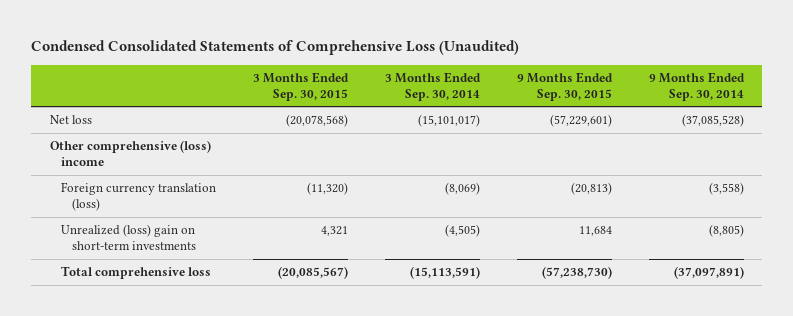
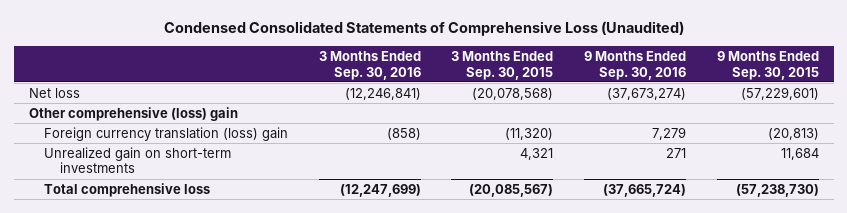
[384,71,481,101] 3 Months Ended Sep. 30, 2014 -> none
[648,71,745,101] 9 Months Ended Sep. 30, 2014 -> none
none -> [318,50,421,80] 3 Months Ended Sep. 30, 2016
none -> [584,50,687,80] 9 Months Ended Sep. 30, 2016
[49,140,211,167] Other comprehensive (loss) income -> [28,106,238,121] Other comprehensive (loss) gain
[61,182,217,212] Foreign currency translation (loss) -> [44,126,289,141] Foreign currency translation (loss) gain
[61,224,197,251] Unrealized (loss) gain on short-term investments -> [44,146,232,174] Unrealized gain on short-term investments

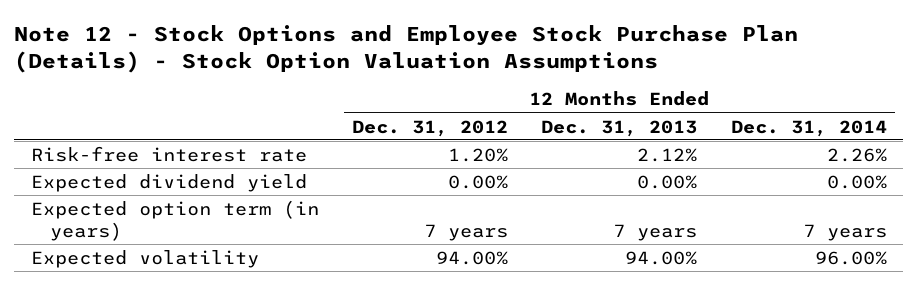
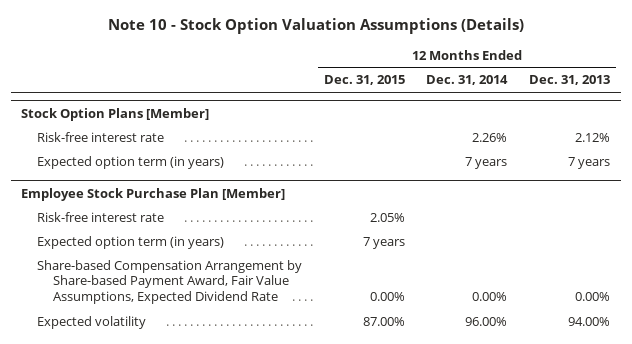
[14,25,799,74] Note 12 - Stock Options and Employee Stock Purchase Plan (Details) - Stock Option Valuation Assumptions -> [107,18,524,35] Note 10 - Stock Option Valuation Assumptions (Details)
[351,119,508,137] Dec. 31, 2012 -> none
none -> [323,75,405,86] Dec. 31, 2015
none -> [21,107,210,121] Stock Option Plans [Member]
[30,173,307,192] Expected dividend yield -> none
none -> [21,187,286,201] Employee Stock Purchase Plan [Member]
none -> [37,211,165,222] Risk-free interest rate
none -> [37,235,225,249] Expected option term (in years)
none -> [37,259,303,305] Share-based Compensation Arrangement by Share-based Payment Award, Fair Value Assumptions, Expected Dividend Rate

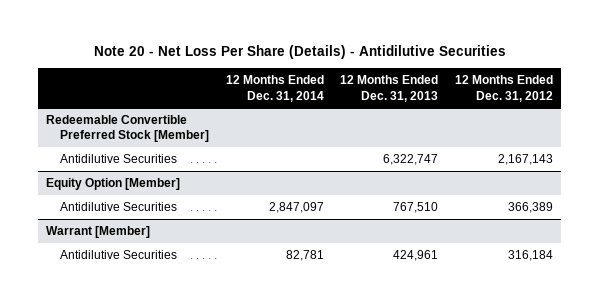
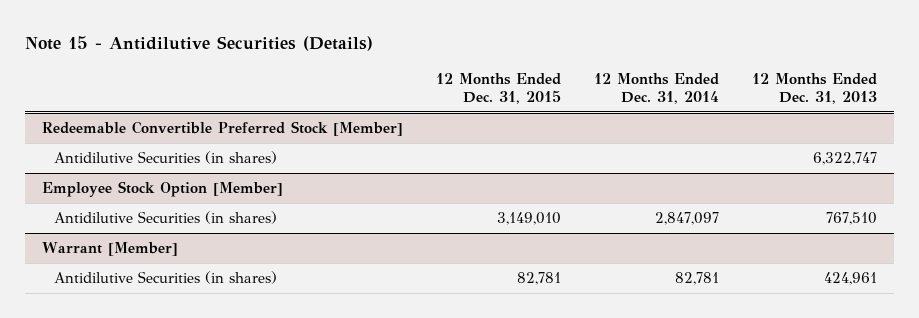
[93,45,506,60] Note 20 - Net Loss Per Share (Details) - Antidilutive Securities -> [25,35,374,51] Note 15 - Antidilutive Securities (Details)
[454,75,553,102] 12 Months Ended Dec. 31, 2012 -> none
none -> [436,72,562,105] 12 Months Ended Dec. 31, 2015
[46,177,181,190] Equity Option [Member] -> none
[59,153,177,163] Antidilutive Securities -> [54,151,278,165] Antidilutive Securities (in shares)
none -> [41,181,283,198] Employee Stock Option [Member]
[59,201,177,211] Antidilutive Securities -> [54,211,278,225] Antidilutive Securities (in shares)
[59,249,177,259] Antidilutive Securities -> [54,271,278,285] Antidilutive Securities (in shares)

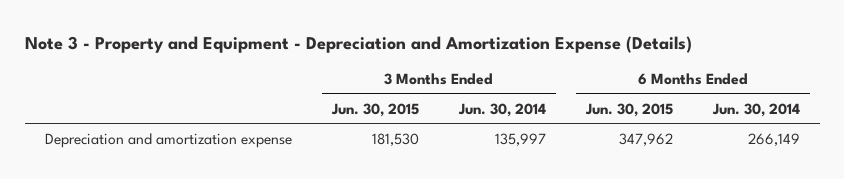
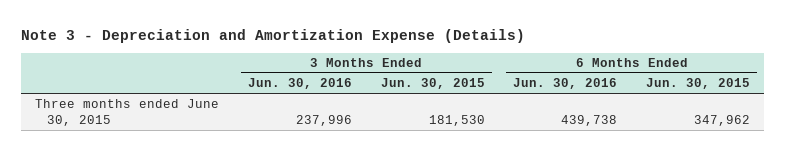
[24,35,692,53] Note 3 - Property and Equipment - Depreciation and Amortization Expense (Details) -> [20,29,525,44] Note 3 - Depreciation and Amortization Expense (Details)
[457,102,546,117] Jun. 30, 2014 -> none
[711,102,800,117] Jun. 30, 2014 -> none
none -> [248,78,353,90] Jun. 30, 2016
none -> [513,78,618,90] Jun. 30, 2016
[44,132,292,148] Depreciation and amortization expense -> [35,99,220,127] Three months ended June 30, 2015

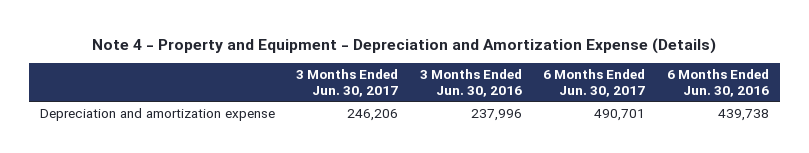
[20,29,525,44] Note 3 - Depreciation and Amortization Expense (Details) -> [92,37,717,54] Note 4 - Property and Equipment - Depreciation and Amortization Expense (Details)
[380,78,485,90] Jun. 30, 2015 -> none
[646,78,751,90] Jun. 30, 2015 -> none
none -> [296,68,399,98] 3 Months Ended Jun. 30, 2017
none -> [543,68,646,98] 6 Months Ended Jun. 30, 2017
[35,99,220,127] Three months ended June 30, 2015 -> [39,107,275,121] Depreciation and amortization expense

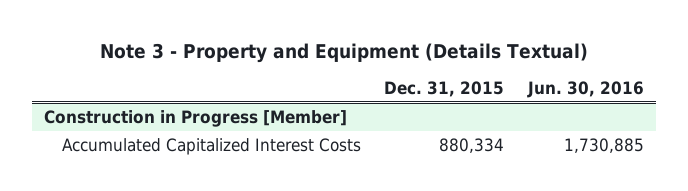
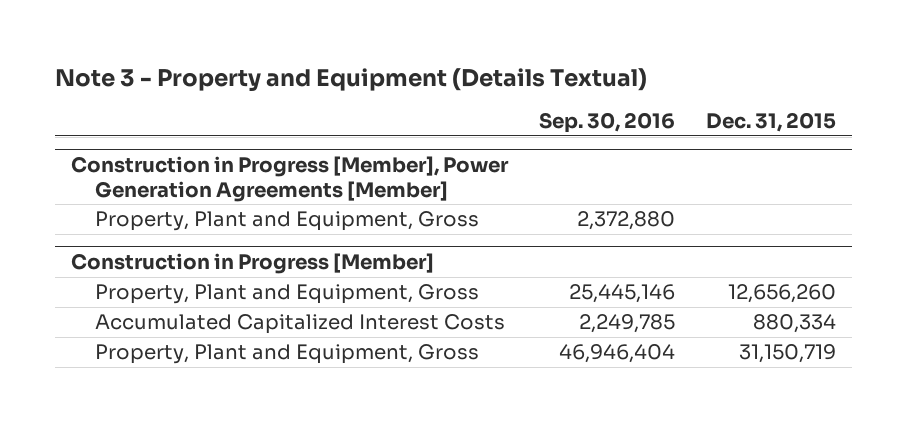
[526,81,644,99] Jun. 30, 2016 -> none
none -> [539,111,676,133] Sep. 30, 2016
none -> [70,155,509,202] Construction in Progress [Member], Power Generation Agreements [Member]
none -> [95,211,480,232] Property, Plant and Equipment, Gross
none -> [95,284,480,305] Property, Plant and Equipment, Gross
none -> [95,344,480,365] Property, Plant and Equipment, Gross

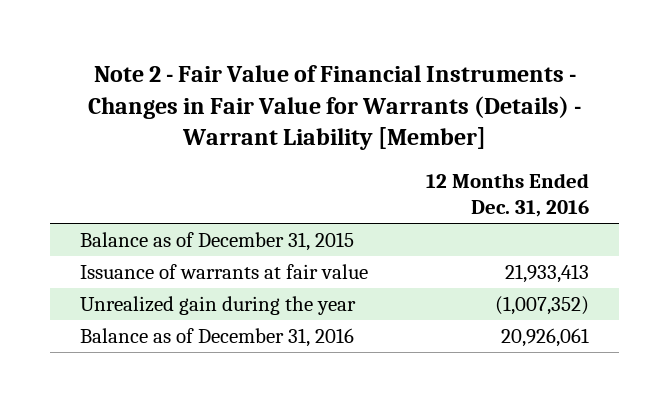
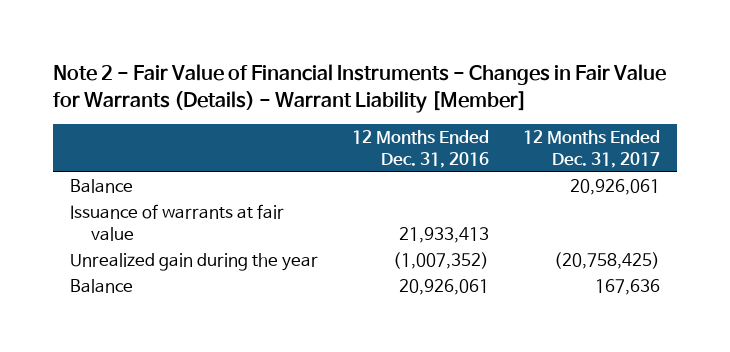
none -> [522,130,660,169] 12 Months Ended Dec. 31, 2017
[79,231,354,251] Balance as of December 31, 2015 -> [70,179,134,194] Balance
[79,327,354,347] Balance as of December 31, 2016 -> [70,279,134,294] Balance

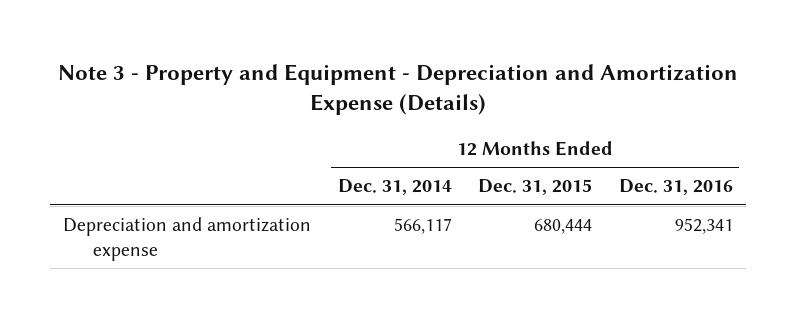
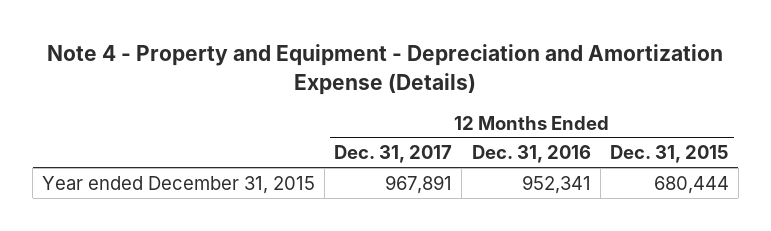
[57,63,738,116] Note 3 - Property and Equipment - Depreciation and Amortization Expense (Details) -> [47,44,724,95] Note 4 - Property and Equipment - Depreciation and Amortization Expense (Details)
[337,179,452,196] Dec. 31, 2014 -> none
none -> [334,145,453,164] Dec. 31, 2017
[62,217,311,261] Depreciation and amortization expense -> [42,175,316,194] Year ended December 31, 2015

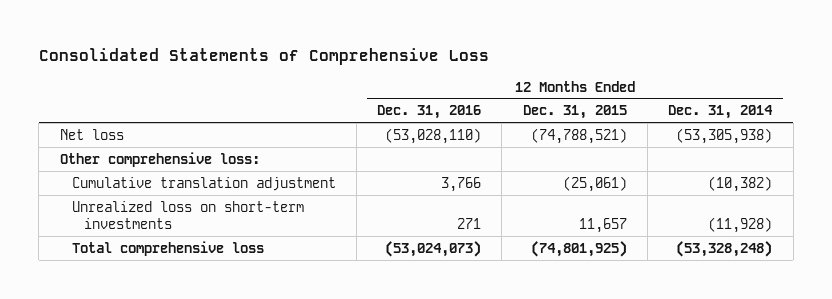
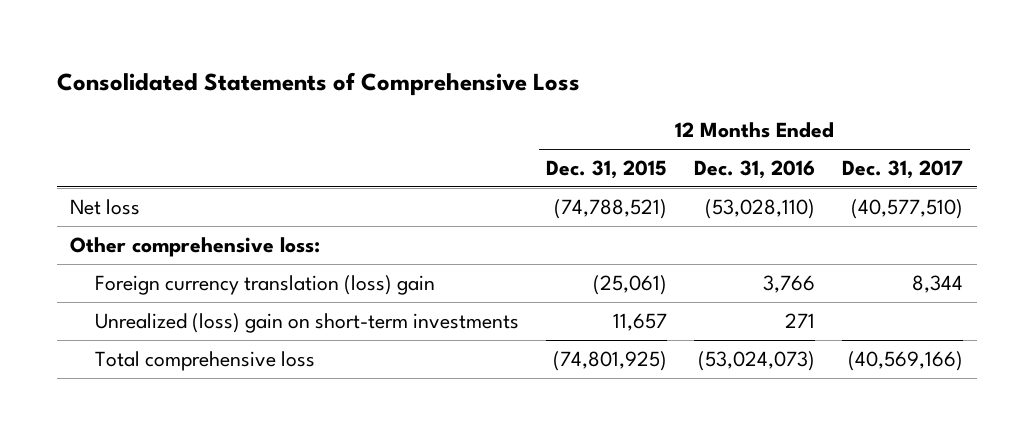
[668,105,774,120] Dec. 31, 2014 -> none
none -> [842,160,964,180] Dec. 31, 2017
[71,176,336,191] Cumulative translation adjustment -> [95,274,436,295] Foreign currency translation (loss) gain
[71,200,304,229] Unrealized loss on short-term investments -> [95,312,520,333] Unrealized (loss) gain on short-term investments

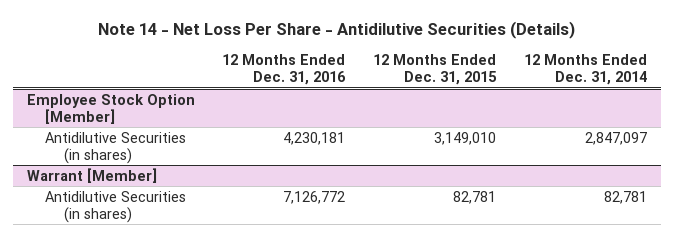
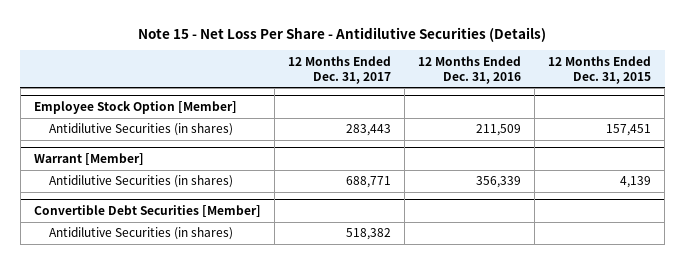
[97,21,575,40] Note 14 - Net Loss Per Share - Antidilutive Securities (Details) -> [138,26,547,42] Note 15 - Net Loss Per Share - Antidilutive Securities (Details)
[523,54,647,86] 12 Months Ended Dec. 31, 2014 -> none
none -> [287,55,391,84] 12 Months Ended Dec. 31, 2017
[283,131,346,145] 4,230,181 -> [475,124,521,137] 211,509
[434,131,497,145] 3,149,010 -> [606,124,652,137] 157,451
[283,190,346,204] 7,126,772 -> [475,176,521,189] 356,339
[453,190,497,204] 82,781 -> [620,176,652,189] 4,139
none -> [33,204,261,217] Convertible Debt Securities [Member]
none -> [49,227,234,241] Antidilutive Securities (in shares)

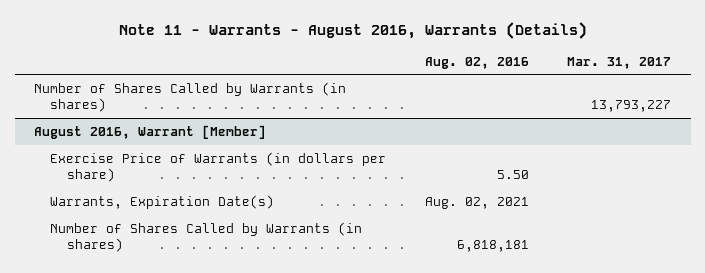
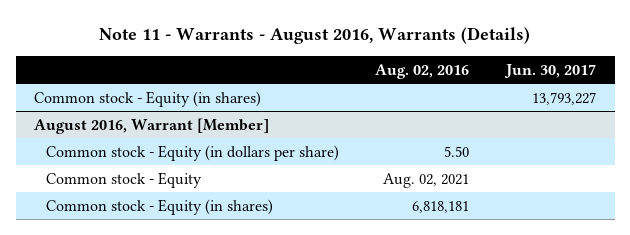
[567,56,672,69] Mar. 31, 2017 -> none
none -> [504,63,597,78] Jun. 30, 2017
[33,81,346,113] Number of Shares Called by Warrants (in shares) -> [33,90,261,107] Common stock - Equity (in shares)
[50,151,387,183] Exercise Price of Warrants (in dollars per share) -> [45,144,339,161] Common stock - Equity (in dollars per share)
[50,194,275,209] Warrants, Expiration Date(s) -> [45,171,202,188] Common stock - Equity
[50,221,363,253] Number of Shares Called by Warrants (in shares) -> [45,198,273,215] Common stock - Equity (in shares)

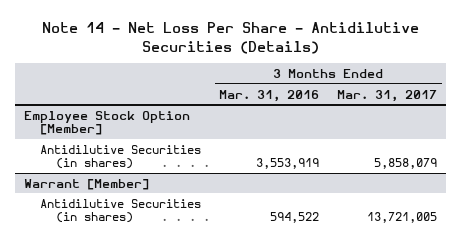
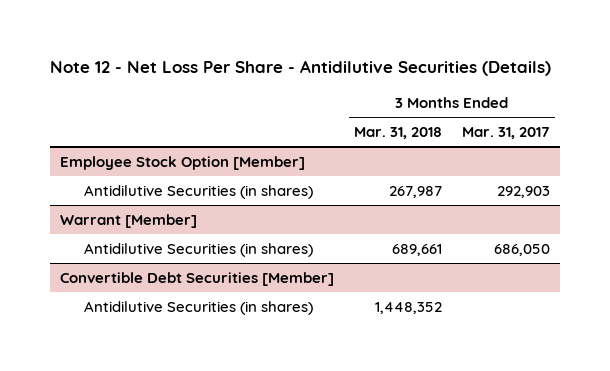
[41,22,419,54] Note 14 - Net Loss Per Share - Antidilutive Securities (Details) -> [49,60,551,77] Note 12 - Net Loss Per Share - Antidilutive Securities (Details)
[219,89,320,102] Mar. 31, 2016 -> none
none -> [354,127,443,140] Mar. 31, 2018
[374,158,438,170] 5,858,079 -> [497,185,551,198] 292,903
[367,212,438,224] 13,721,005 -> [494,243,551,256] 686,050
none -> [59,271,334,286] Convertible Debt Securities [Member]
none -> [83,300,313,315] Antidilutive Securities (in shares)

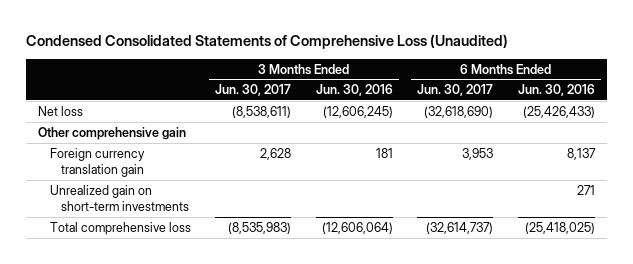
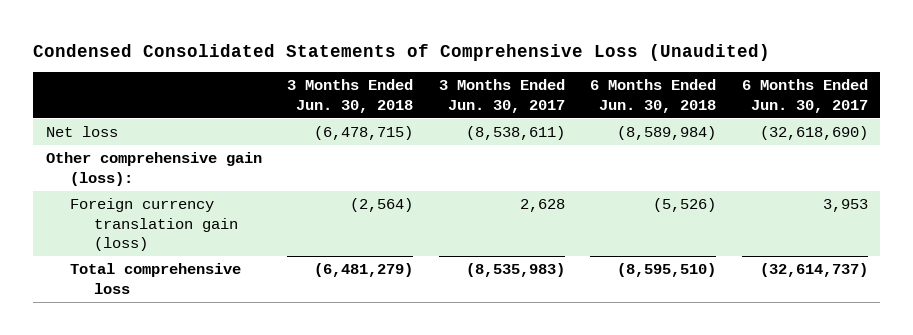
[315,84,393,97] Jun. 30, 2016 -> none
[517,84,595,97] Jun. 30, 2016 -> none
none -> [287,79,414,113] 3 Months Ended Jun. 30, 2018
none -> [590,79,717,113] 6 Months Ended Jun. 30, 2018
[49,184,189,212] Unrealized gain on short-term investments -> none
[38,126,187,140] Other comprehensive gain -> [45,152,262,186] Other comprehensive gain (loss):
[49,147,145,178] Foreign currency translation gain -> [69,198,239,252] Foreign currency translation gain (loss)

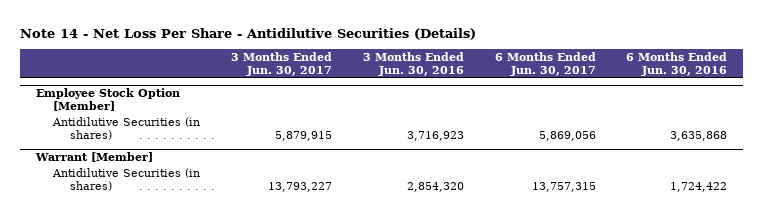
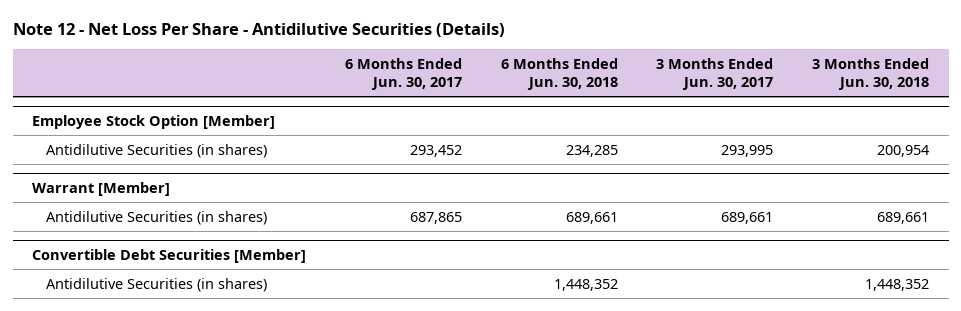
[20,27,477,40] Note 14 - Net Loss Per Share - Antidilutive Securities (Details) -> [12,22,505,37] Note 12 - Net Loss Per Share - Antidilutive Securities (Details)
[362,51,464,76] 3 Months Ended Jun. 30, 2016 -> none
[626,51,728,76] 6 Months Ended Jun. 30, 2016 -> none
none -> [500,57,618,90] 6 Months Ended Jun. 30, 2018
none -> [812,57,930,90] 3 Months Ended Jun. 30, 2018
[274,130,332,141] 5,879,915 -> [721,144,774,157] 293,995
[538,130,596,141] 5,869,056 -> [409,144,462,157] 293,452
[267,181,332,192] 13,793,227 -> [721,211,774,224] 689,661
[531,181,596,192] 13,757,315 -> [409,211,462,224] 687,865
none -> [31,248,306,263] Convertible Debt Securities [Member]
none -> [45,277,267,292] Antidilutive Securities (in shares)

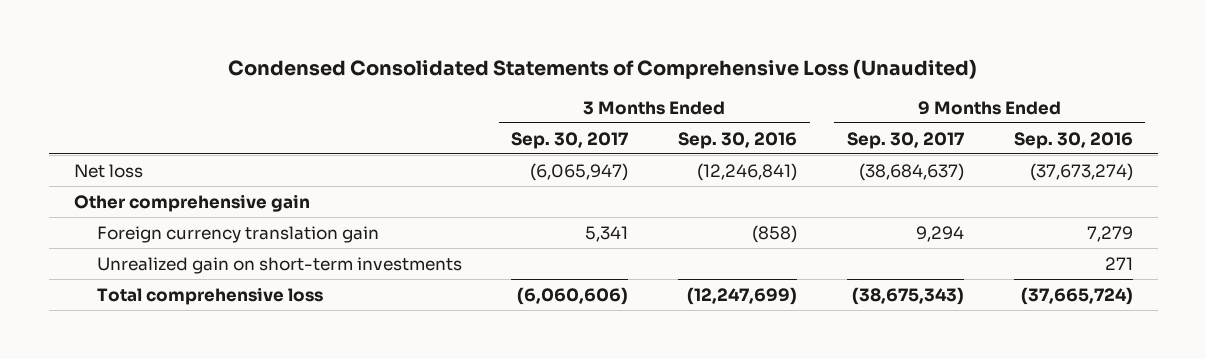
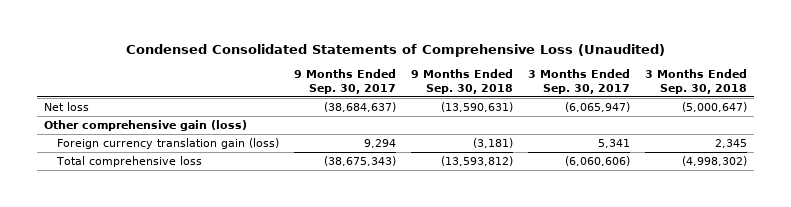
[678,131,798,149] Sep. 30, 2016 -> none
[1013,131,1133,149] Sep. 30, 2016 -> none
none -> [410,69,513,94] 9 Months Ended Sep. 30, 2018
none -> [644,69,747,94] 3 Months Ended Sep. 30, 2018
[96,256,462,274] Unrealized gain on short-term investments -> none
[73,193,310,212] Other comprehensive gain -> [44,120,248,132] Other comprehensive gain (loss)
[96,225,379,243] Foreign currency translation gain -> [56,138,279,150] Foreign currency translation gain (loss)

